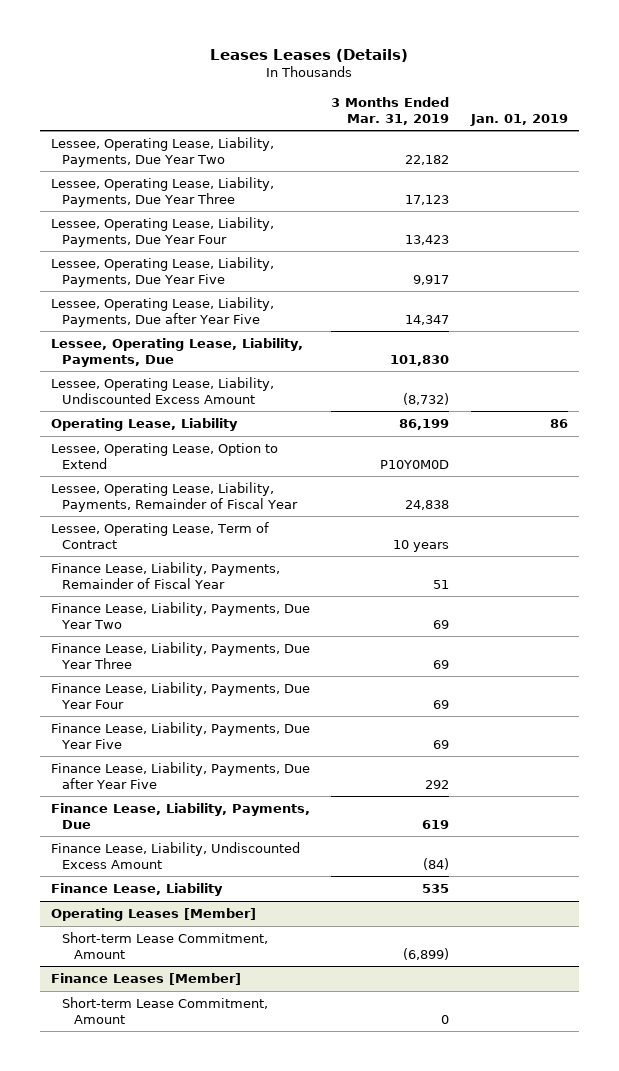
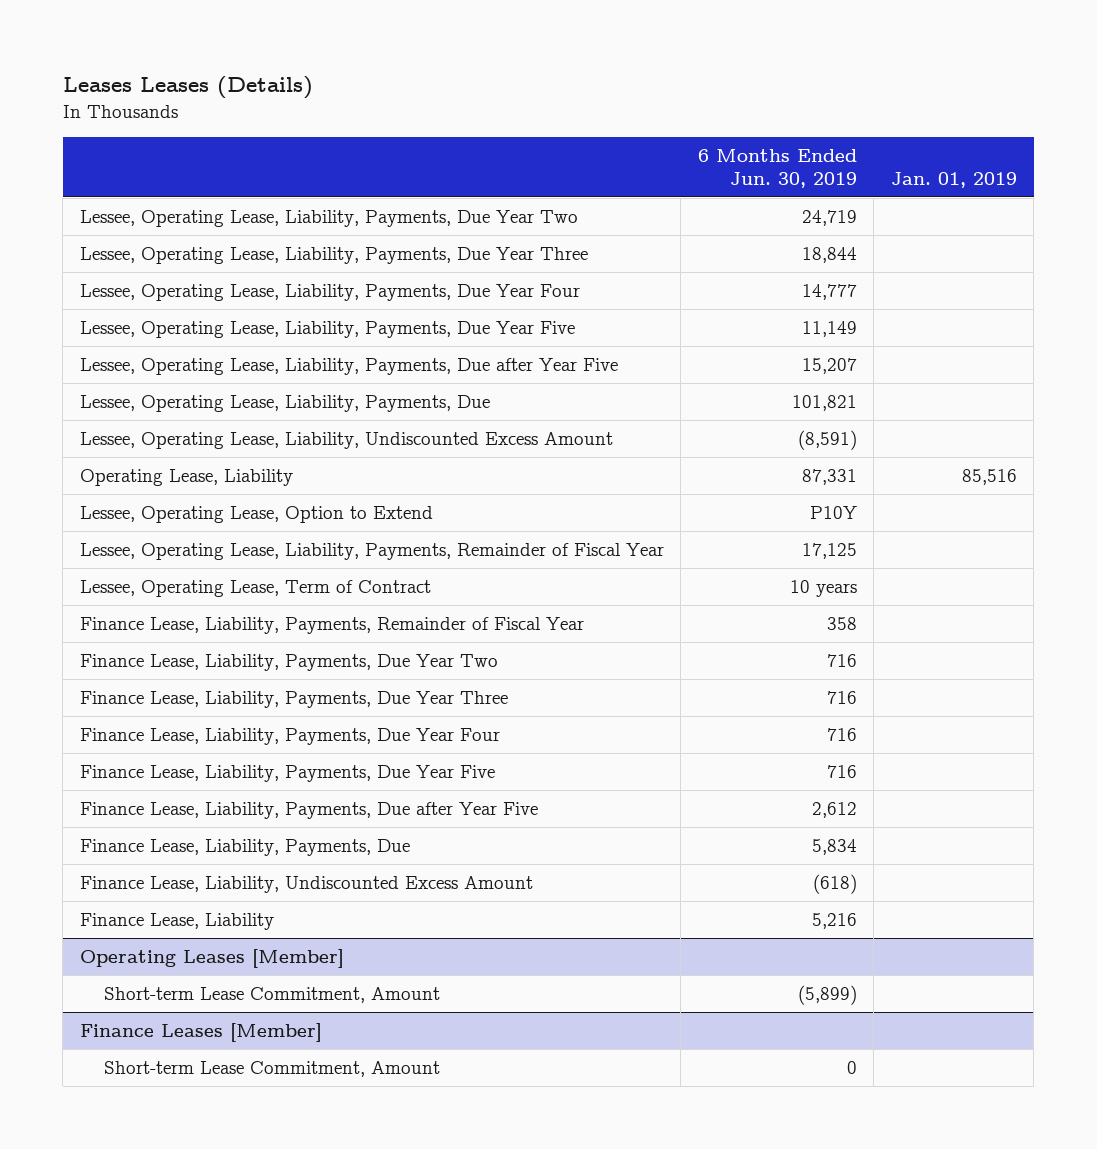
[331,96,450,125] 3 Months Ended Mar. 31, 2019 -> none
none -> [697,149,857,188] 6 Months Ended Jun. 30, 2019
[550,419,569,429] 86 -> [961,469,1017,486] 85,516

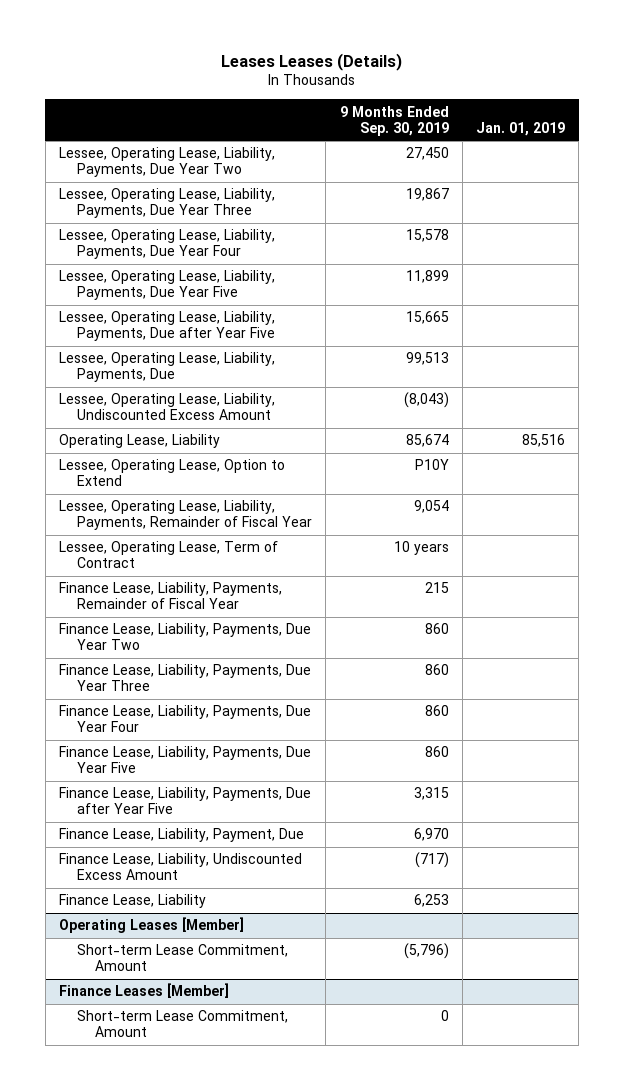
[697,149,857,188] 6 Months Ended Jun. 30, 2019 -> none
none -> [339,105,449,136] 9 Months Ended Sep. 30, 2019
[79,839,410,857] Finance Lease, Liability, Payments, Due -> [58,828,304,843] Finance Lease, Liability, Payment, Due

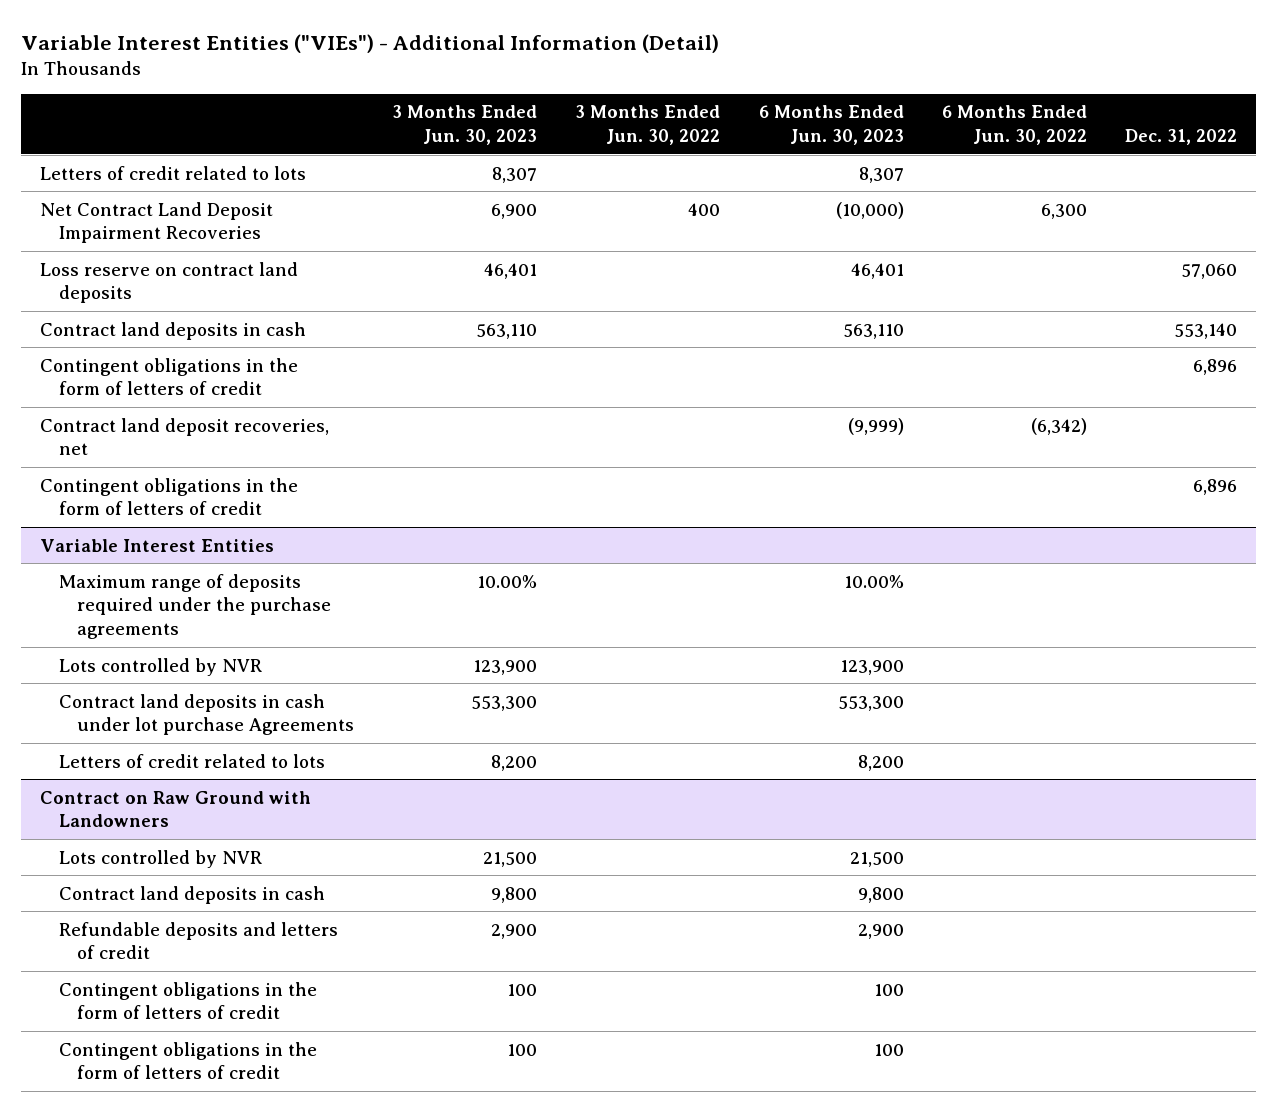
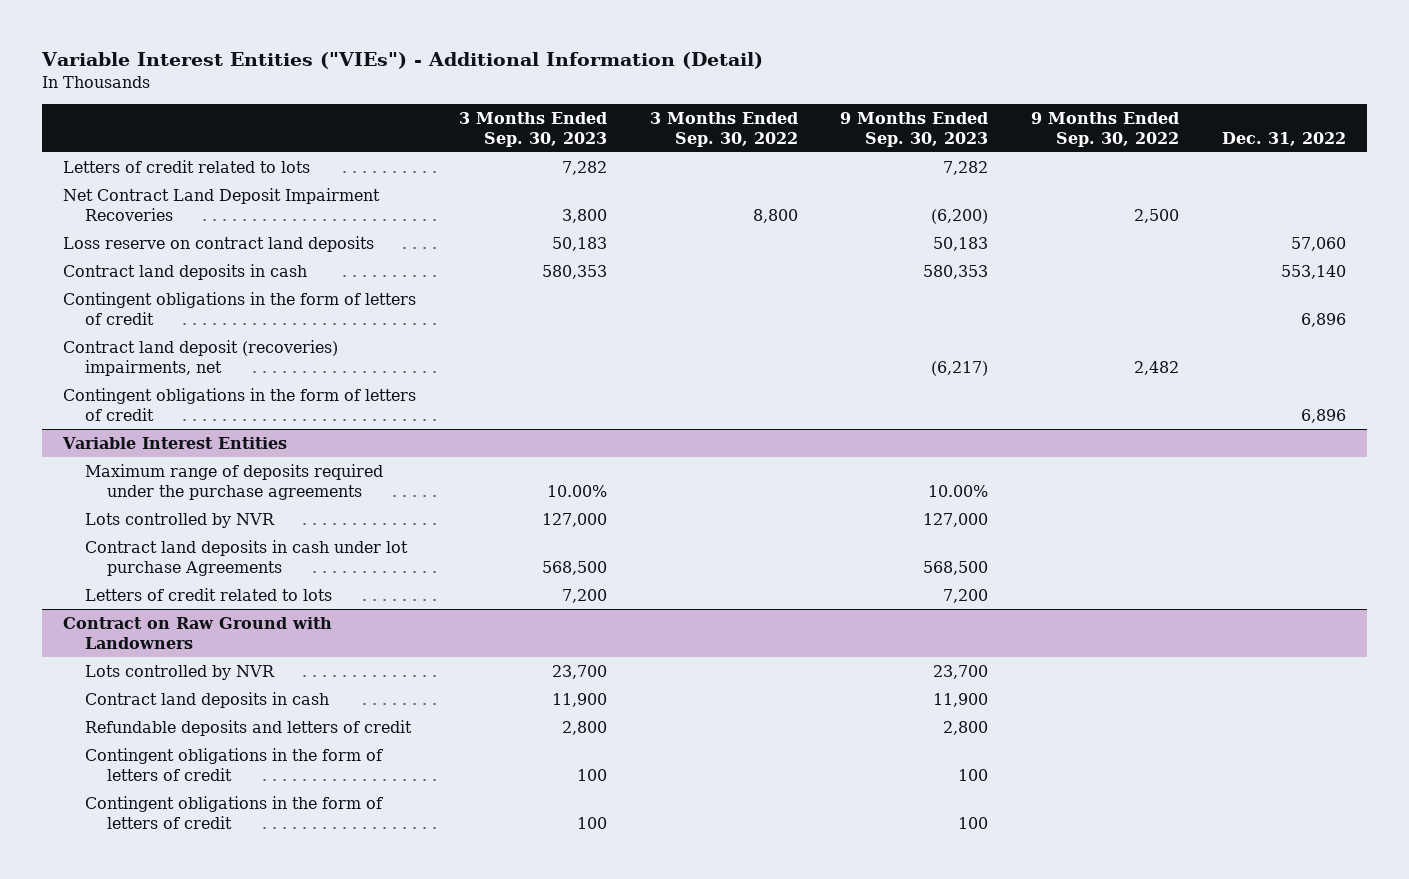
[392,105,538,145] 3 Months Ended Jun. 30, 2023 -> none
[575,105,721,145] 3 Months Ended Jun. 30, 2022 -> none
[758,105,904,145] 6 Months Ended Jun. 30, 2023 -> none
[941,105,1087,145] 6 Months Ended Jun. 30, 2022 -> none
none -> [458,111,607,147] 3 Months Ended Sep. 30, 2023
none -> [649,111,798,147] 3 Months Ended Sep. 30, 2022
none -> [840,111,989,147] 9 Months Ended Sep. 30, 2023
none -> [1031,111,1180,147] 9 Months Ended Sep. 30, 2022
[40,417,330,456] Contract land deposit recoveries, net -> [63,339,339,376] Contract land deposit (recoveries) impairments, net

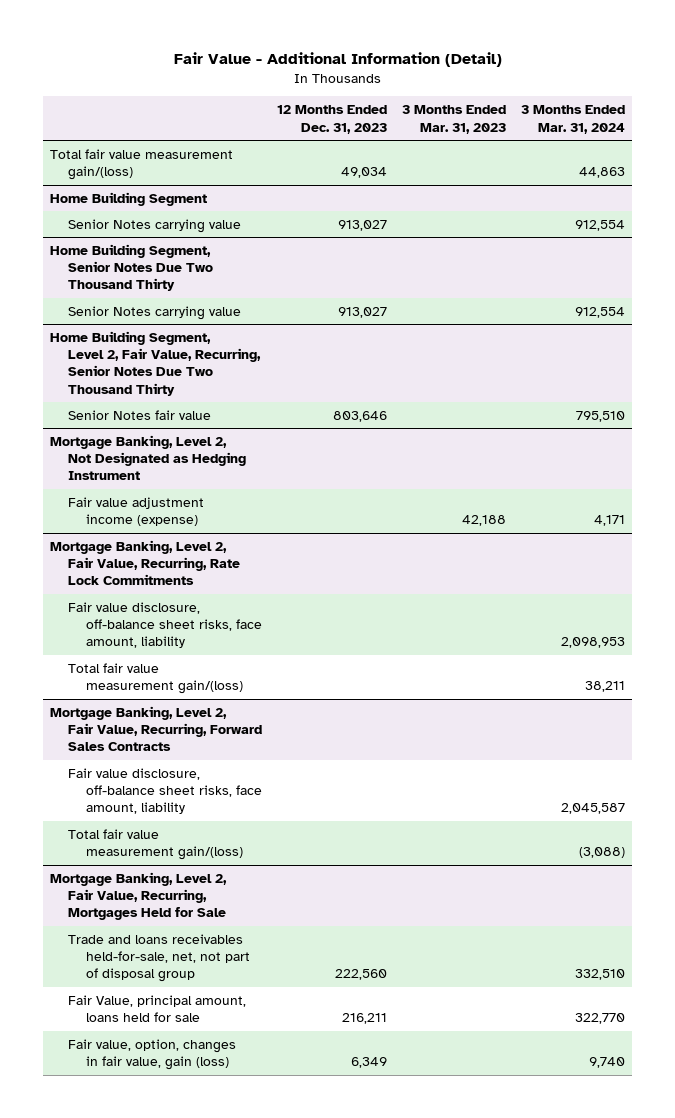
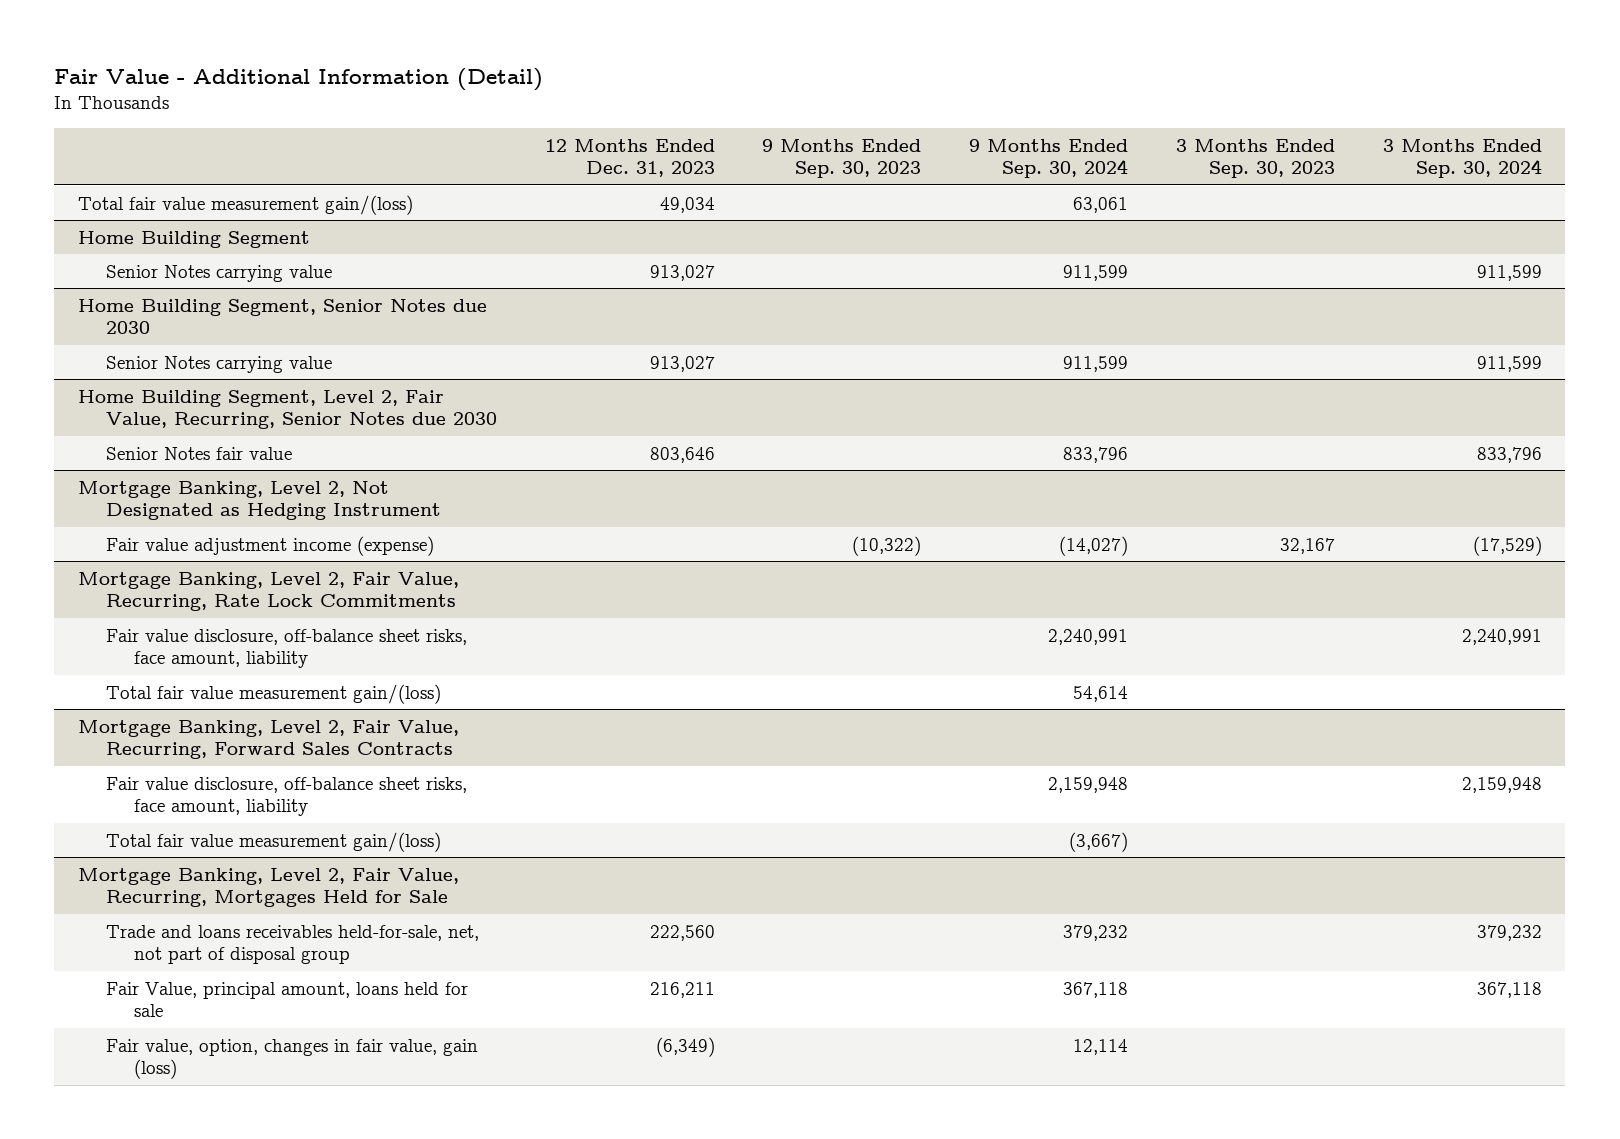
[401,105,506,134] 3 Months Ended Mar. 31, 2023 -> none
[520,105,625,134] 3 Months Ended Mar. 31, 2024 -> none
none -> [762,139,922,179] 9 Months Ended Sep. 30, 2023
none -> [969,139,1129,179] 9 Months Ended Sep. 30, 2024
none -> [1175,139,1335,179] 3 Months Ended Sep. 30, 2023
none -> [1382,139,1542,179] 3 Months Ended Sep. 30, 2024
[50,243,214,292] Home Building Segment, Senior Notes Due Two Thousand Thirty -> [78,298,488,334] Home Building Segment, Senior Notes due 2030
[50,330,262,396] Home Building Segment, Level 2, Fair Value, Recurring, Senior Notes Due Two Thousand Thirty -> [78,389,497,429] Home Building Segment, Level 2, Fair Value, Recurring, Senior Notes due 2030
[351,1057,388,1069] 6,349 -> [655,1036,715,1057] (6,349)

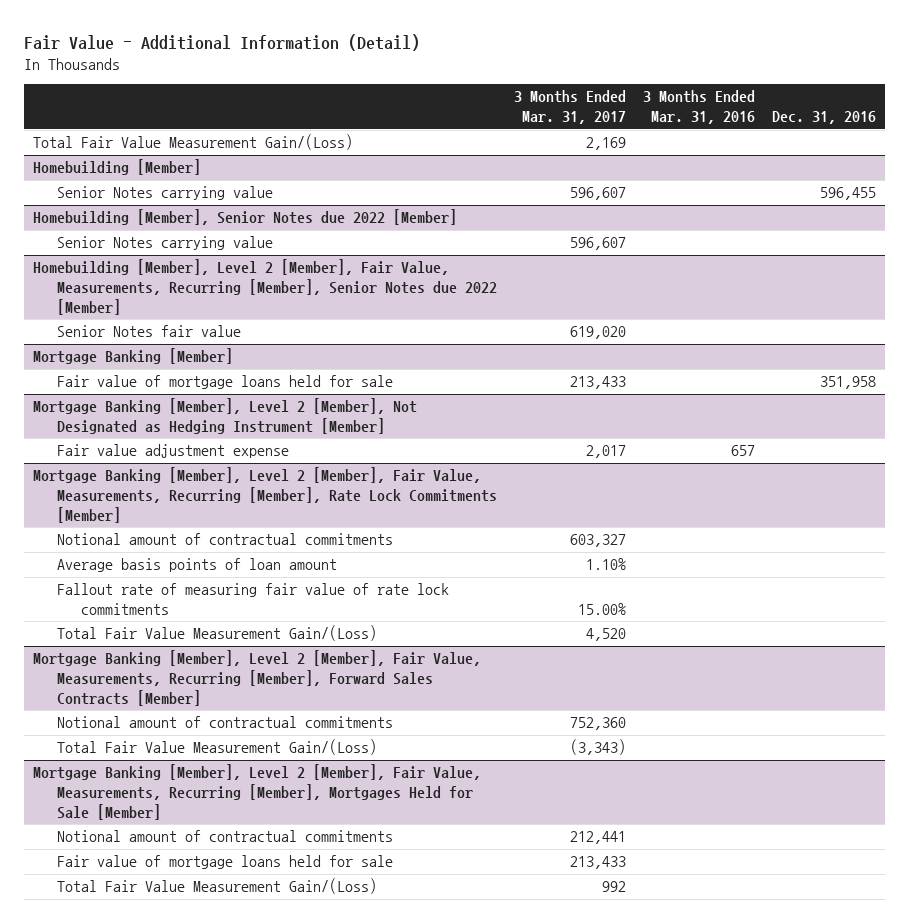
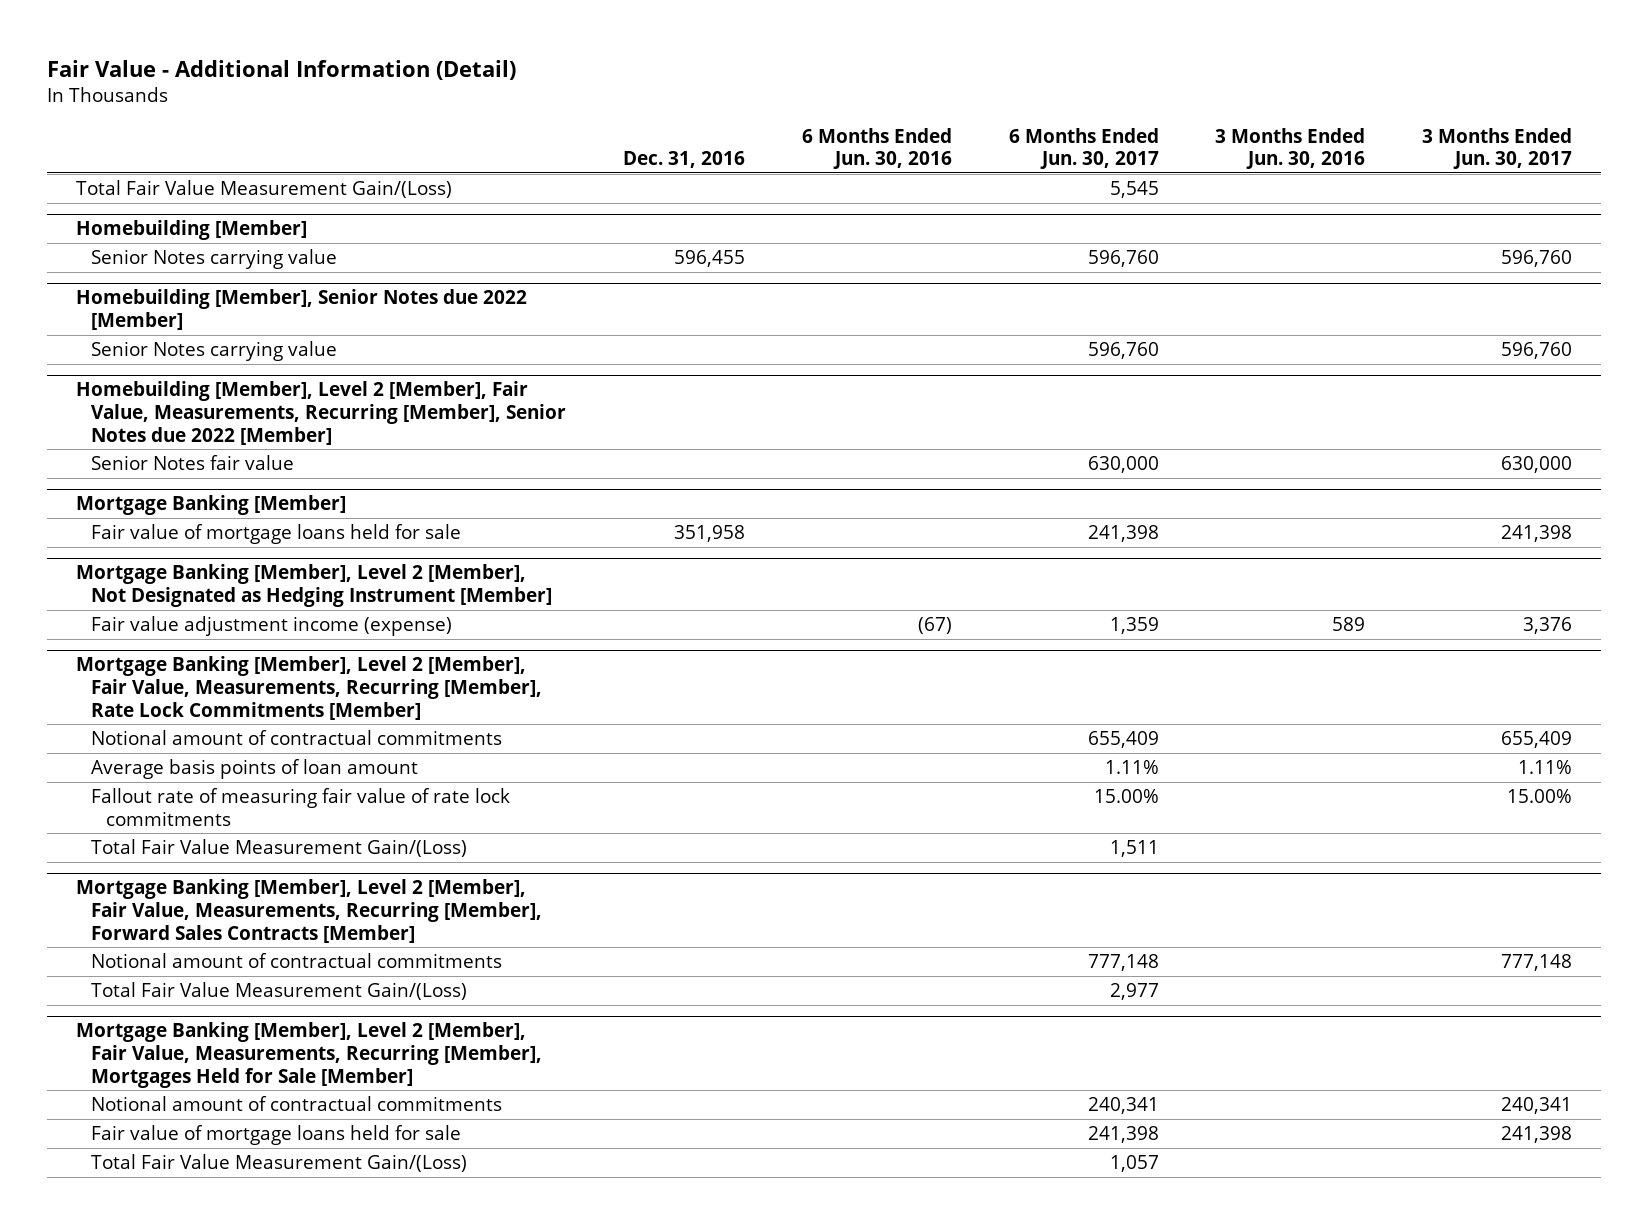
[513,90,626,125] 3 Months Ended Mar. 31, 2017 -> none
[643,90,756,125] 3 Months Ended Mar. 31, 2016 -> none
none -> [801,127,952,170] 6 Months Ended Jun. 30, 2016
none -> [1008,127,1159,170] 6 Months Ended Jun. 30, 2017
none -> [1215,127,1366,170] 3 Months Ended Jun. 30, 2016
none -> [1422,127,1573,170] 3 Months Ended Jun. 30, 2017
[56,444,289,459] Fair value adjustment expense -> [90,616,452,637] Fair value adjustment income (expense)

